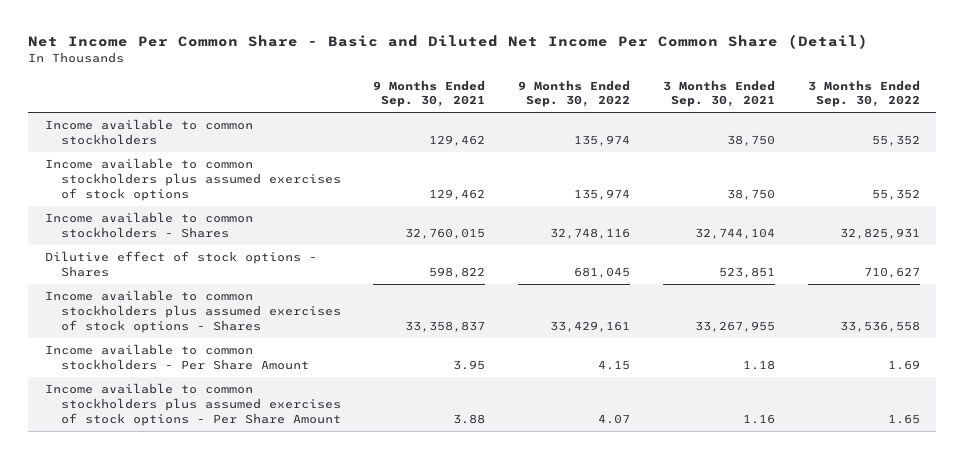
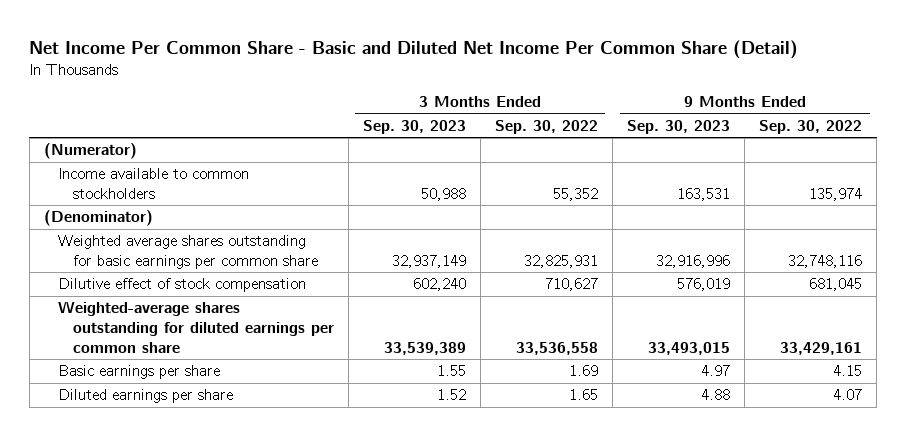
[373,79,486,108] 9 Months Ended Sep. 30, 2021 -> none
[663,79,776,108] 3 Months Ended Sep. 30, 2021 -> none
none -> [362,119,466,134] Sep. 30, 2023
none -> [627,119,731,134] Sep. 30, 2023
none -> [43,143,137,160] (Numerator)
[44,158,341,201] Income available to common stockholders plus assumed exercises of stock options -> none
none -> [43,210,153,227] (Denominator)
[44,212,253,239] Income available to common stockholders - Shares -> [58,235,318,269] Weighted average shares outstanding for basic earnings per common share
[44,251,317,278] Dilutive effect of stock options - Shares -> [58,278,307,293] Dilutive effect of stock compensation
[44,290,341,333] Income available to common stockholders plus assumed exercises of stock options - Shares -> [58,301,334,353] Weighted-average shares outstanding for diluted earnings per common share
[44,344,309,371] Income available to common stockholders - Per Share Amount -> [58,365,221,380] Basic earnings per share
[44,383,341,426] Income available to common stockholders plus assumed exercises of stock options - Per Share Amount -> [58,389,234,404] Diluted earnings per share

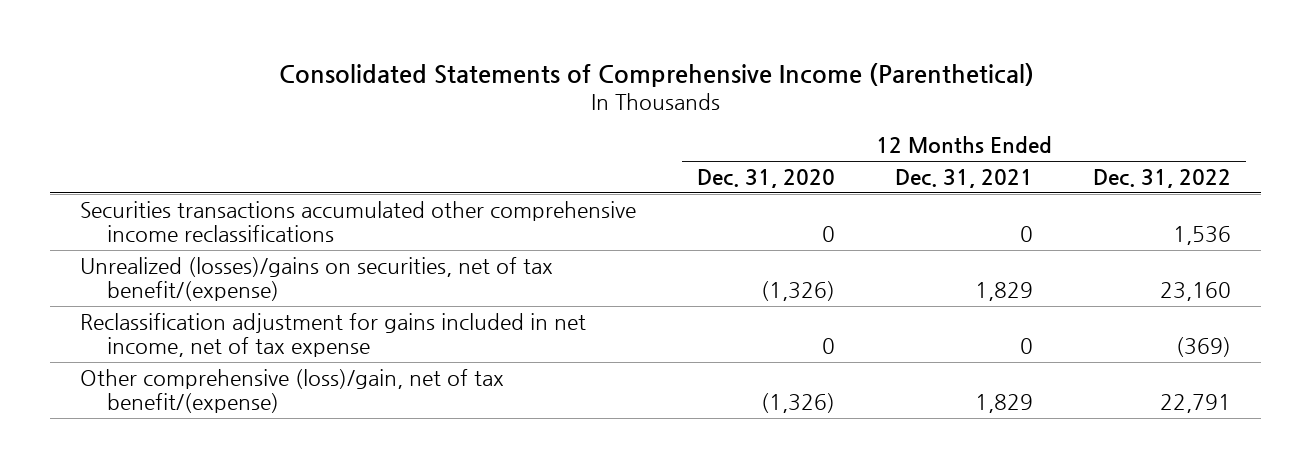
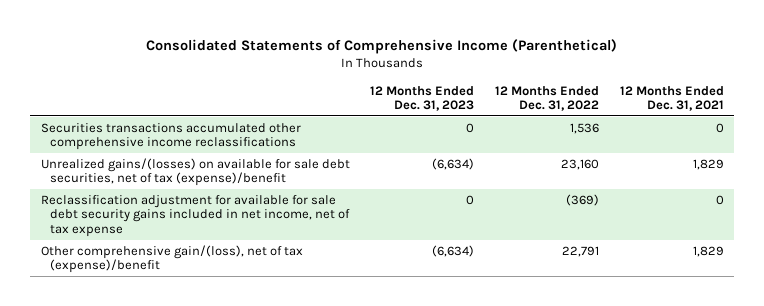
[696,169,835,189] Dec. 31, 2020 -> none
none -> [370,85,475,112] 12 Months Ended Dec. 31, 2023
[80,256,554,302] Unrealized (losses)/gains on securities, net of tax benefit/(expense) -> [40,157,350,187] Unrealized gains/(losses) on available for sale debt securities, net of tax (expense)/benefit
[80,312,587,358] Reclassification adjustment for gains included in net income, net of tax expense -> [40,194,350,238] Reclassification adjustment for available for sale debt security gains included in net income, net of tax expense
[80,368,505,414] Other comprehensive (loss)/gain, net of tax benefit/(expense) -> [40,244,303,274] Other comprehensive gain/(loss), net of tax (expense)/benefit

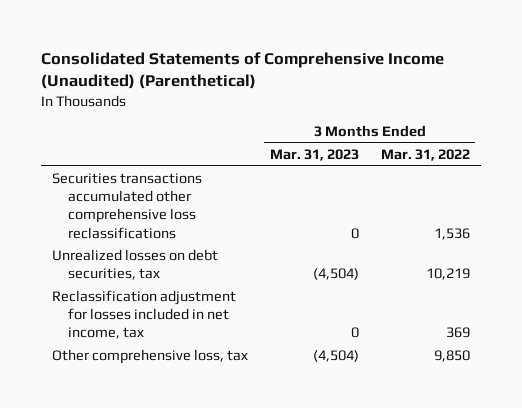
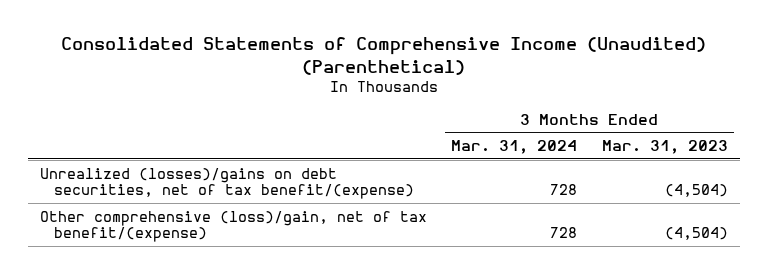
[380,149,470,162] Mar. 31, 2022 -> none
none -> [451,140,578,155] Mar. 31, 2024
[51,173,202,239] Securities transactions accumulated other comprehensive loss reclassifications -> none
[51,290,236,340] Reclassification adjustment for losses included in net income, tax -> none
[51,249,218,281] Unrealized losses on debt securities, tax -> [40,167,414,200] Unrealized (losses)/gains on debt securities, net of tax benefit/(expense)
[51,349,248,365] Other comprehensive loss, tax -> [40,210,428,243] Other comprehensive (loss)/gain, net of tax benefit/(expense)

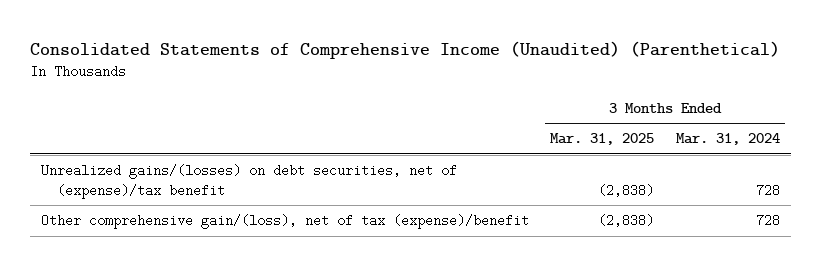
[601,140,728,155] Mar. 31, 2023 -> none
none -> [550,133,655,146] Mar. 31, 2025
[40,167,414,200] Unrealized (losses)/gains on debt securities, net of tax benefit/(expense) -> [40,164,457,199] Unrealized gains/(losses) on debt securities, net of (expense)/tax benefit
[40,210,428,243] Other comprehensive (loss)/gain, net of tax benefit/(expense) -> [40,214,529,230] Other comprehensive gain/(loss), net of tax (expense)/benefit

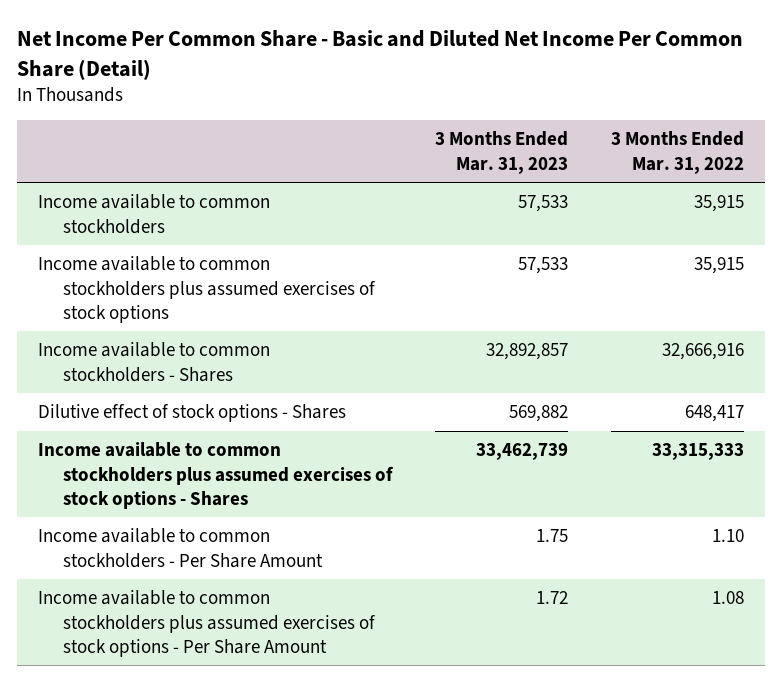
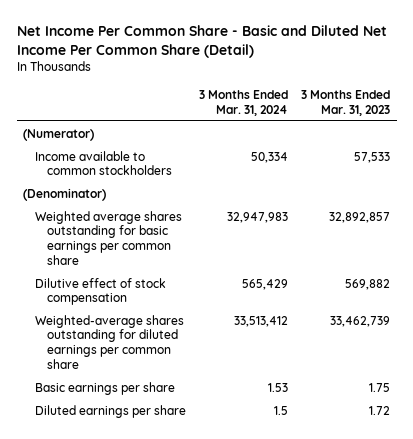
[610,131,744,174] 3 Months Ended Mar. 31, 2022 -> none
none -> [199,89,289,116] 3 Months Ended Mar. 31, 2024
none -> [23,128,95,141] (Numerator)
[37,256,376,323] Income available to common stockholders plus assumed exercises of stock options -> none
none -> [23,187,107,201] (Denominator)
[37,342,270,382] Income available to common stockholders - Shares -> [34,210,182,266] Weighted average shares outstanding for basic earnings per common share
[37,404,346,423] Dilutive effect of stock options - Shares -> [34,277,166,306] Dilutive effect of stock compensation
[37,442,394,509] Income available to common stockholders plus assumed exercises of stock options - Shares -> [34,314,184,370] Weighted-average shares outstanding for diluted earnings per common share
[37,528,323,568] Income available to common stockholders - Per Share Amount -> [34,381,175,395] Basic earnings per share
[37,590,376,657] Income available to common stockholders plus assumed exercises of stock options - Per Share Amount -> [34,404,186,418] Diluted earnings per share

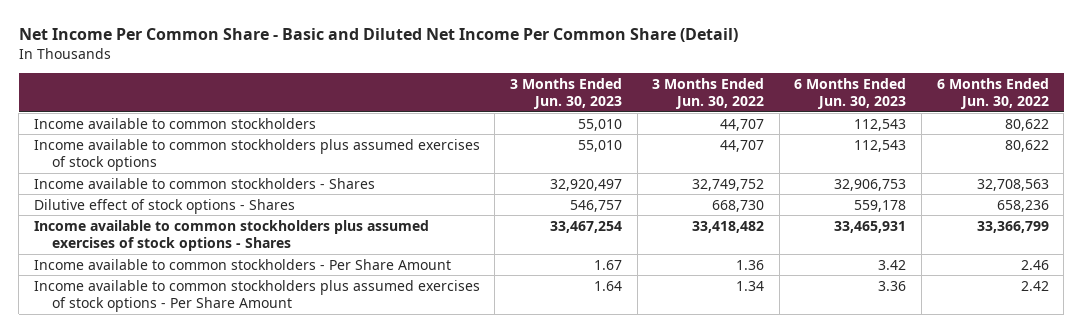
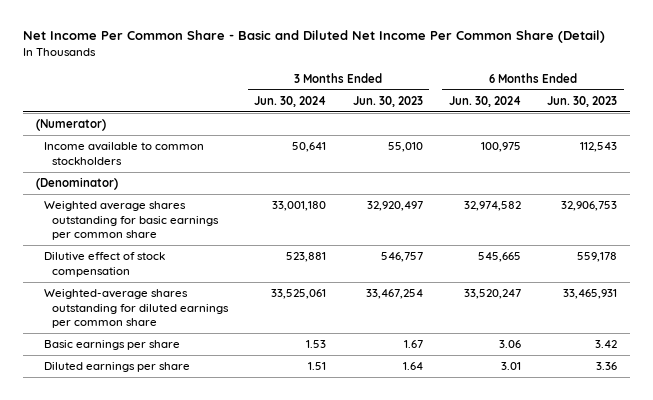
[652,77,765,109] 3 Months Ended Jun. 30, 2022 -> none
[936,77,1049,109] 6 Months Ended Jun. 30, 2022 -> none
none -> [254,95,327,107] Jun. 30, 2024
none -> [448,95,521,107] Jun. 30, 2024
none -> [35,119,106,132] (Numerator)
[33,138,480,172] Income available to common stockholders plus assumed exercises of stock options -> none
none -> [35,177,118,191] (Denominator)
[33,177,375,189] Income available to common stockholders - Shares -> [43,201,219,241] Weighted average shares outstanding for basic earnings per common share
[33,198,295,214] Dilutive effect of stock options - Shares -> [43,252,165,277] Dilutive effect of stock compensation
[33,219,429,252] Income available to common stockholders plus assumed exercises of stock options - Shares -> [43,289,229,329] Weighted-average shares outstanding for diluted earnings per common share
[33,258,451,270] Income available to common stockholders - Per Share Amount -> [43,340,180,351] Basic earnings per share
[33,279,480,313] Income available to common stockholders plus assumed exercises of stock options - Per Share Amount -> [43,362,190,373] Diluted earnings per share

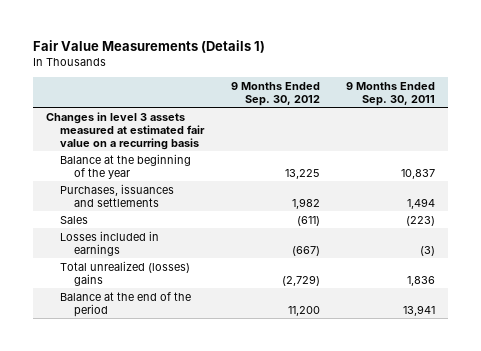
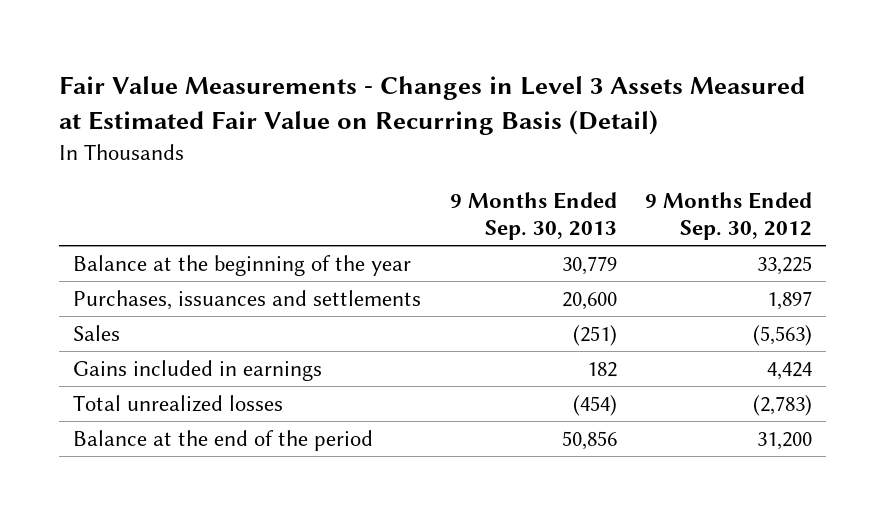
[33,39,266,53] Fair Value Measurements (Details 1) -> [58,76,805,136] Fair Value Measurements - Changes in Level 3 Assets Measured at Estimated Fair Value on Recurring Basis (Detail)
[346,81,436,106] 9 Months Ended Sep. 30, 2011 -> none
none -> [449,191,617,240] 9 Months Ended Sep. 30, 2013
[46,111,206,150] Changes in level 3 assets measured at estimated fair value on a recurring basis -> none
[284,168,320,179] 13,225 -> [757,256,813,276] 33,225
[291,197,320,209] 1,982 -> [767,291,813,311] 1,897
[296,215,320,226] (611) -> [753,325,813,347] (5,563)
[60,230,160,256] Losses included in earnings -> [73,360,323,382] Gains included in earnings
[291,245,320,256] (667) -> [767,362,813,381] 4,424
[60,260,191,286] Total unrealized (losses) gains -> [73,395,284,413] Total unrealized losses
[281,274,320,286] (2,729) -> [753,395,813,417] (2,783)
[287,305,320,316] 11,200 -> [757,432,813,451] 31,200

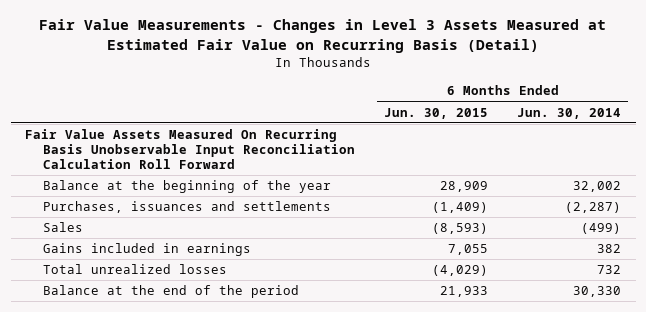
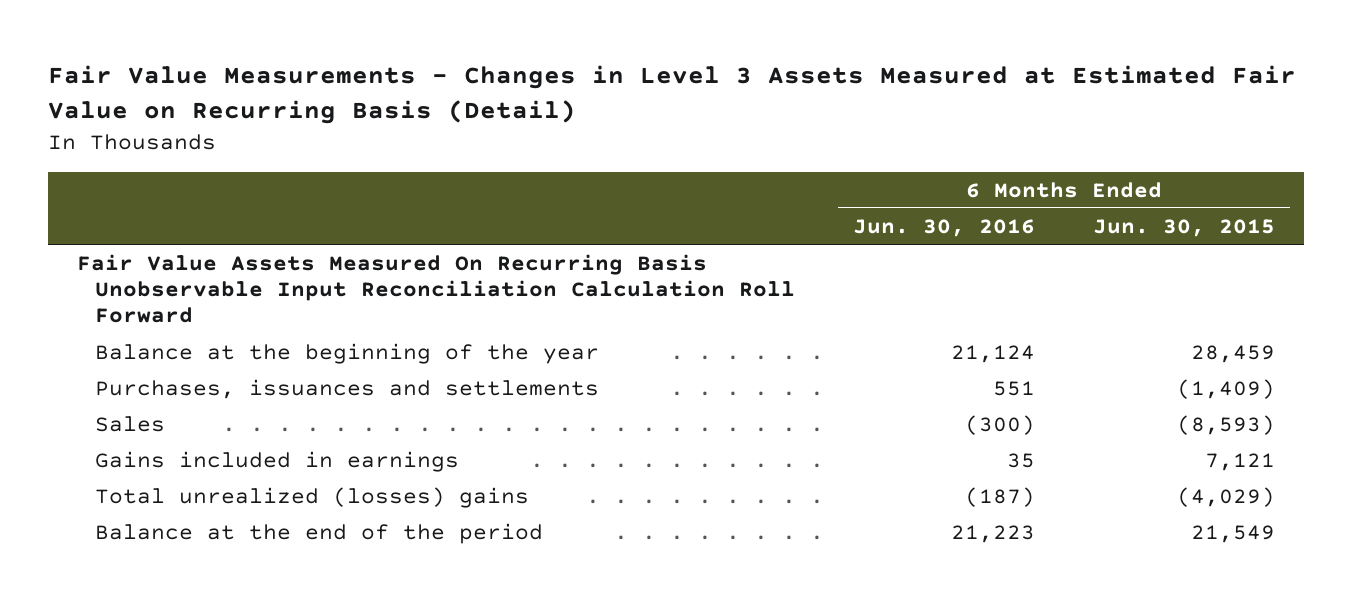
[517,107,622,119] Jun. 30, 2014 -> none
none -> [852,218,1035,237] Jun. 30, 2016
[440,181,489,193] 28,909 -> [1191,344,1276,363] 28,459
[448,244,489,256] 7,055 -> [1205,452,1276,471] 7,121
[43,264,228,275] Total unrealized losses -> [94,486,529,508] Total unrealized (losses) gains
[440,286,489,298] 21,933 -> [1191,524,1276,543] 21,549

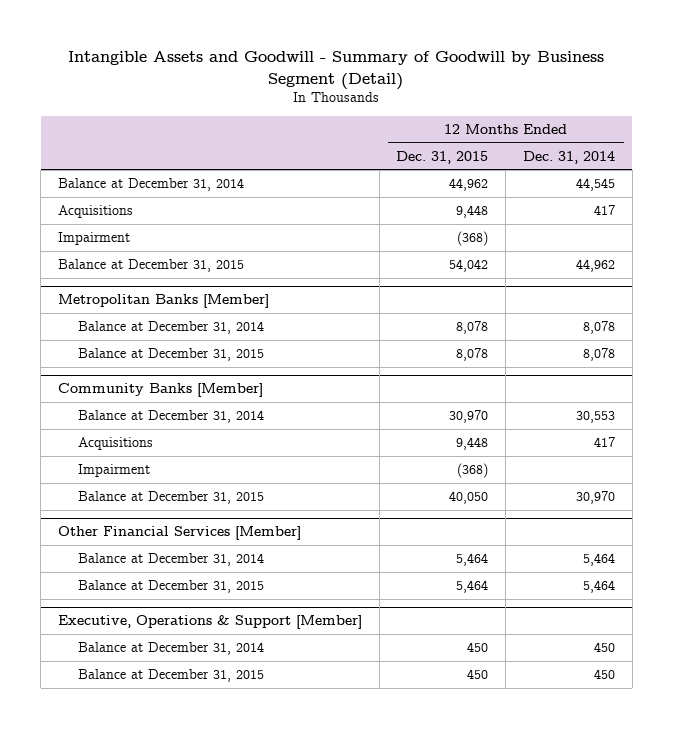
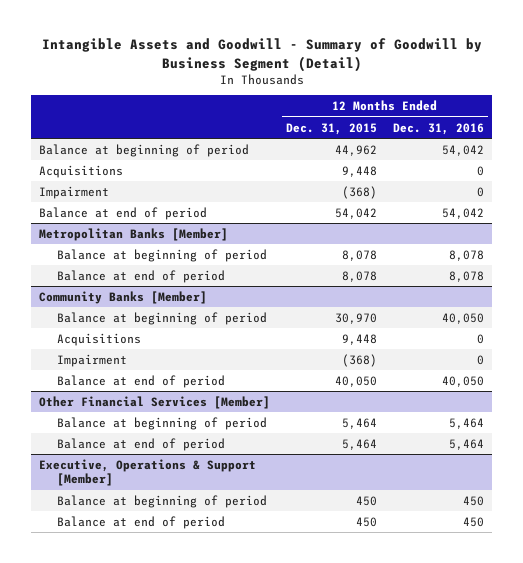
[522,150,615,164] Dec. 31, 2014 -> none
none -> [393,122,485,135] Dec. 31, 2016
[57,178,244,192] Balance at December 31, 2014 -> [38,143,249,157] Balance at beginning of period
[57,259,244,273] Balance at December 31, 2015 -> [38,206,207,220] Balance at end of period
[78,321,265,335] Balance at December 31, 2014 -> [56,248,267,262] Balance at beginning of period
[78,348,265,362] Balance at December 31, 2015 -> [56,269,225,283] Balance at end of period
[78,410,265,424] Balance at December 31, 2014 -> [56,311,267,325] Balance at beginning of period
[78,491,265,505] Balance at December 31, 2015 -> [56,374,225,388] Balance at end of period
[78,553,265,567] Balance at December 31, 2014 -> [56,416,267,430] Balance at beginning of period
[78,580,265,594] Balance at December 31, 2015 -> [56,437,225,451] Balance at end of period
[78,642,265,656] Balance at December 31, 2014 -> [56,494,267,508] Balance at beginning of period
[78,669,265,683] Balance at December 31, 2015 -> [56,515,225,529] Balance at end of period

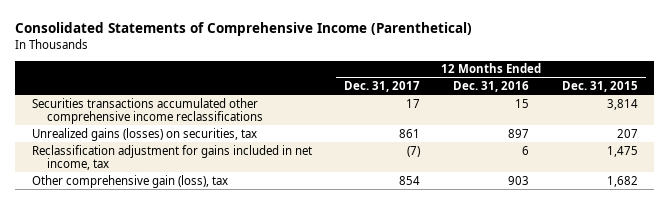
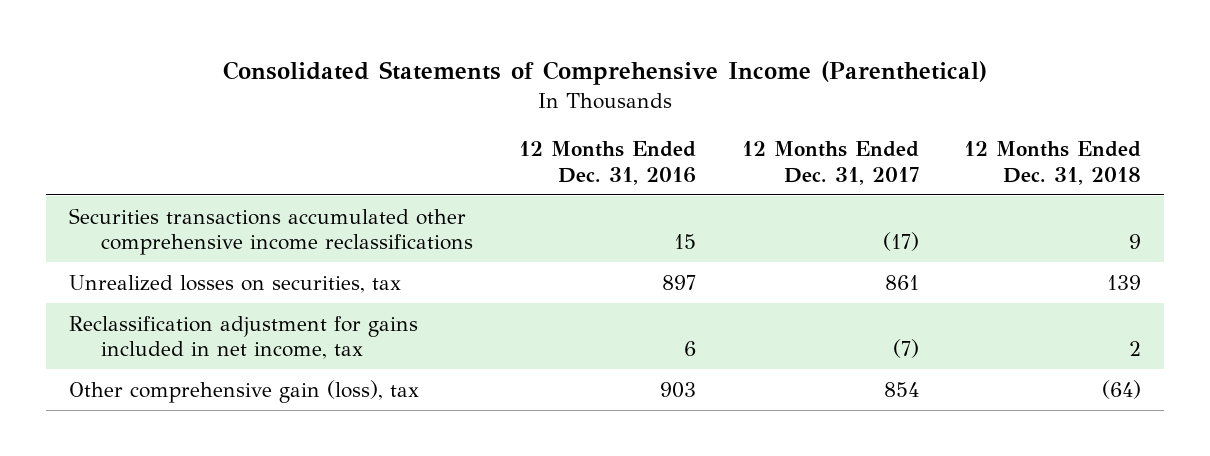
[561,81,638,93] Dec. 31, 2015 -> none
none -> [964,141,1142,185] 12 Months Ended Dec. 31, 2018
[406,98,421,108] 17 -> [882,232,919,252] (17)
[31,127,257,141] Unrealized gains (losses) on securities, tax -> [69,274,402,293] Unrealized losses on securities, tax

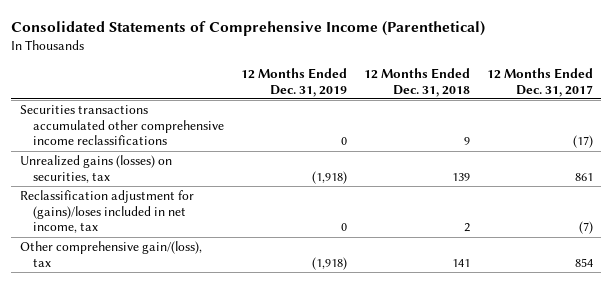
[519,141,697,185] 12 Months Ended Dec. 31, 2016 -> none
none -> [241,67,348,97] 12 Months Ended Dec. 31, 2019
[69,274,402,293] Unrealized losses on securities, tax -> [19,154,172,183] Unrealized gains (losses) on securities, tax
[69,315,419,360] Reclassification adjustment for gains included in net income, tax -> [19,189,194,234] Reclassification adjustment for (gains)/loses included in net income, tax
[69,379,420,403] Other comprehensive gain (loss), tax -> [19,240,202,267] Other comprehensive gain/(loss), tax
[1102,379,1142,399] (64) -> [451,258,470,267] 141

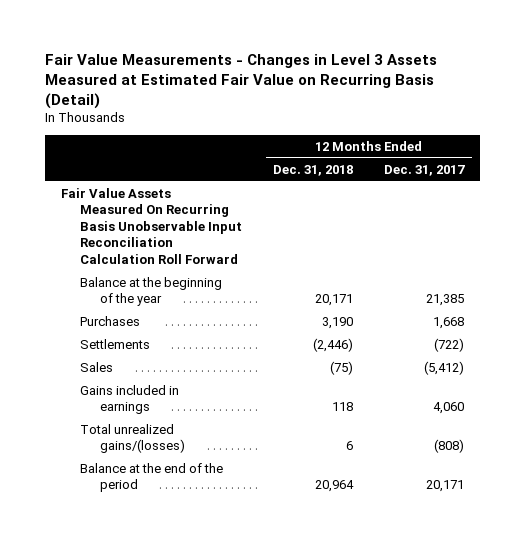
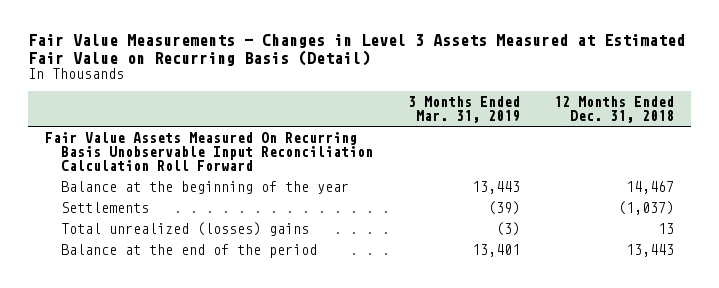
[384,164,466,176] Dec. 31, 2017 -> none
none -> [407,95,520,124] 3 Months Ended Mar. 31, 2019
[80,315,141,326] Purchases -> none
[80,361,114,372] Sales -> none
[80,384,180,415] Gains included in earnings -> none
[315,294,354,307] 20,171 -> [626,180,675,194] 14,467
[313,337,354,352] (2,446) -> [618,200,675,215] (1,037)
[80,423,186,454] Total unrealized gains/(losses) -> [61,221,310,236] Total unrealized (losses) gains
[346,441,354,451] 6 -> [658,222,675,234] 13
[315,480,355,493] 20,964 -> [626,243,675,257] 13,443

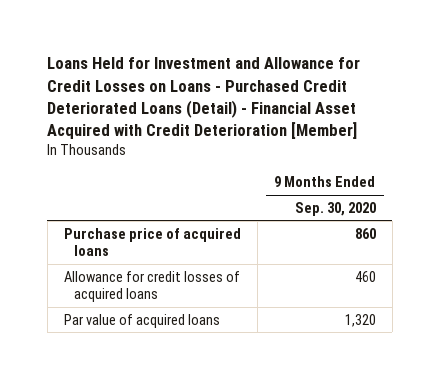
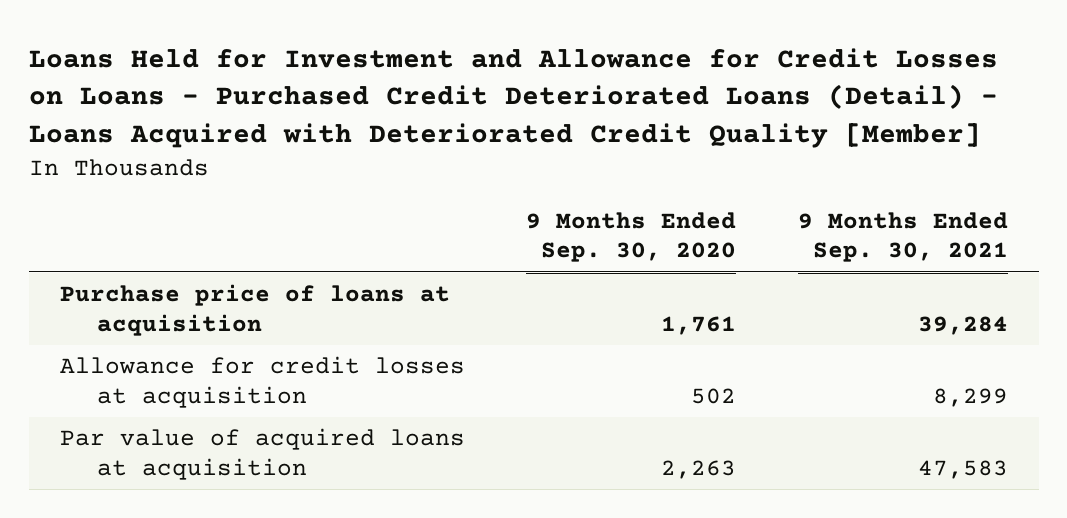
[47,57,361,139] Loans Held for Investment and Allowance for Credit Losses on Loans - Purchased Credit Deteriorated Loans (Detail) - Financial Asset Acquired with Credit Deterioration [Member] -> [28,47,998,149] Loans Held for Investment and Allowance for Credit Losses on Loans - Purchased Credit Deteriorated Loans (Detail) - Loans Acquired with Deteriorated Credit Quality [Member]
none -> [797,211,1008,263] 9 Months Ended Sep. 30, 2021
[64,227,242,257] Purchase price of acquired loans -> [59,284,450,336] Purchase price of loans at acquisition
[354,227,376,239] 860 -> [661,315,737,335] 1,761
[64,270,241,303] Allowance for credit losses of acquired loans -> [59,356,465,408] Allowance for credit losses at acquisition
[354,270,376,282] 460 -> [691,387,737,404] 502
[64,313,221,328] Par value of acquired loans -> [59,428,465,480] Par value of acquired loans at acquisition
[344,313,376,327] 1,320 -> [661,459,737,479] 2,263

